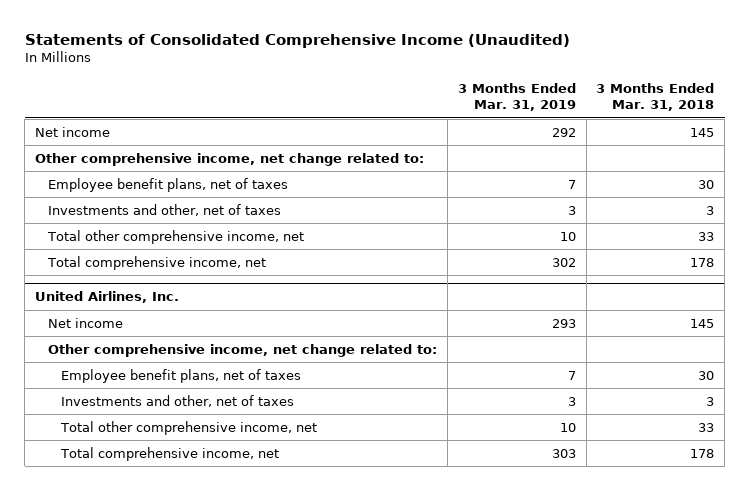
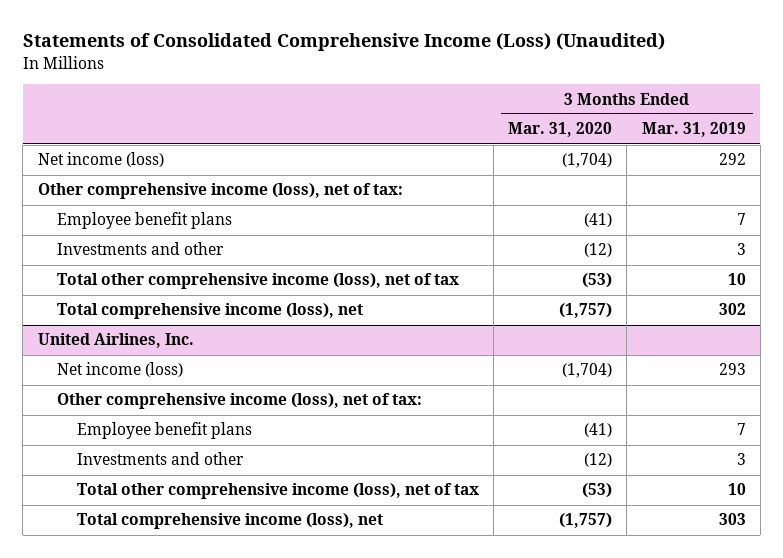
[24,33,570,48] Statements of Consolidated Comprehensive Income (Unaudited) -> [22,33,665,52] Statements of Consolidated Comprehensive Income (Loss) (Unaudited)
[596,82,715,112] 3 Months Ended Mar. 31, 2018 -> none
none -> [508,122,613,138] Mar. 31, 2020
[34,126,110,137] Net income -> [37,152,164,168] Net income (loss)
[34,152,424,166] Other comprehensive income, net change related to: -> [37,183,403,200] Other comprehensive income (loss), net of tax:
[48,177,289,192] Employee benefit plans, net of taxes -> [57,212,233,230] Employee benefit plans
[48,203,282,216] Investments and other, net of taxes -> [57,242,225,256] Investments and other
[47,229,305,244] Total other comprehensive income, net -> [57,273,460,290] Total other comprehensive income (loss), net of tax
[47,255,267,270] Total comprehensive income, net -> [57,303,364,320] Total comprehensive income (loss), net
[48,317,124,328] Net income -> [57,362,184,378] Net income (loss)
[48,343,438,357] Other comprehensive income, net change related to: -> [57,393,423,410] Other comprehensive income (loss), net of tax:
[61,368,302,383] Employee benefit plans, net of taxes -> [76,422,252,440] Employee benefit plans
[61,394,295,407] Investments and other, net of taxes -> [76,452,244,466] Investments and other
[60,420,318,435] Total other comprehensive income, net -> [76,483,479,500] Total other comprehensive income (loss), net of tax
[60,446,280,461] Total comprehensive income, net -> [76,513,383,530] Total comprehensive income (loss), net

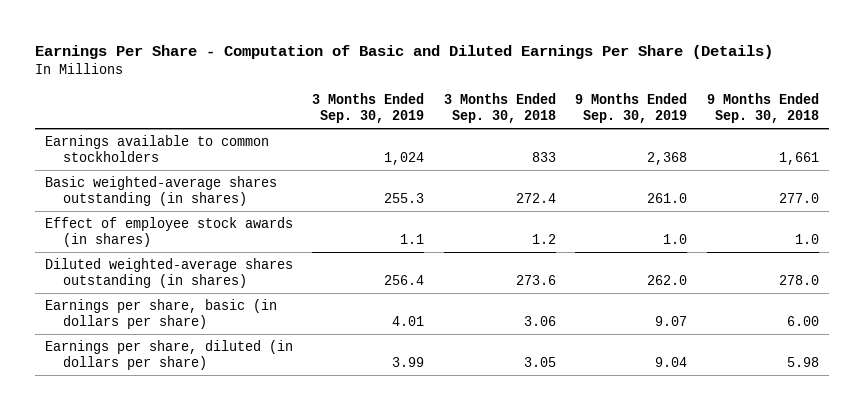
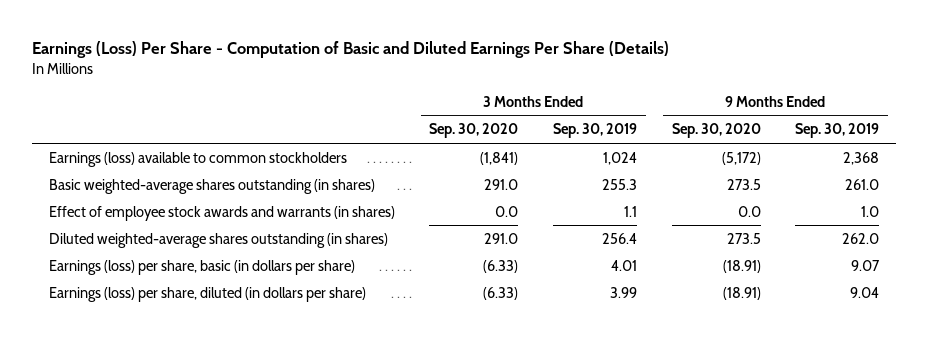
[35,44,774,59] Earnings Per Share - Computation of Basic and Diluted Earnings Per Share (Details) -> [31,41,669,59] Earnings (Loss) Per Share - Computation of Basic and Diluted Earnings Per Share (Details)
[443,93,556,124] 3 Months Ended Sep. 30, 2018 -> none
[706,93,819,124] 9 Months Ended Sep. 30, 2018 -> none
none -> [429,123,519,139] Sep. 30, 2020
none -> [671,123,761,139] Sep. 30, 2020
[44,134,269,162] Earnings available to common stockholders -> [48,151,347,167] Earnings (loss) available to common stockholders
[44,216,293,247] Effect of employee stock awards (in shares) -> [48,205,395,221] Effect of employee stock awards and warrants (in shares)
[44,298,277,329] Earnings per share, basic (in dollars per share) -> [48,259,355,275] Earnings (loss) per share, basic (in dollars per share)
[44,339,293,370] Earnings per share, diluted (in dollars per share) -> [48,286,366,302] Earnings (loss) per share, diluted (in dollars per share)

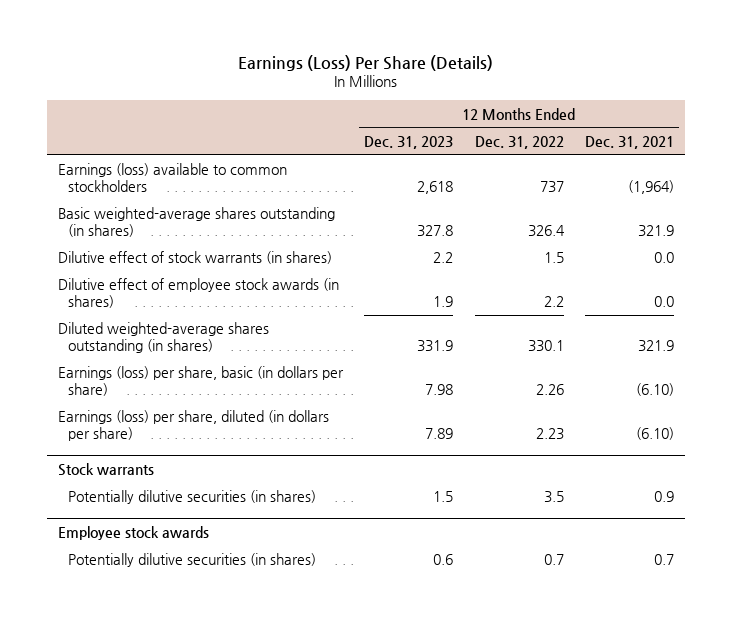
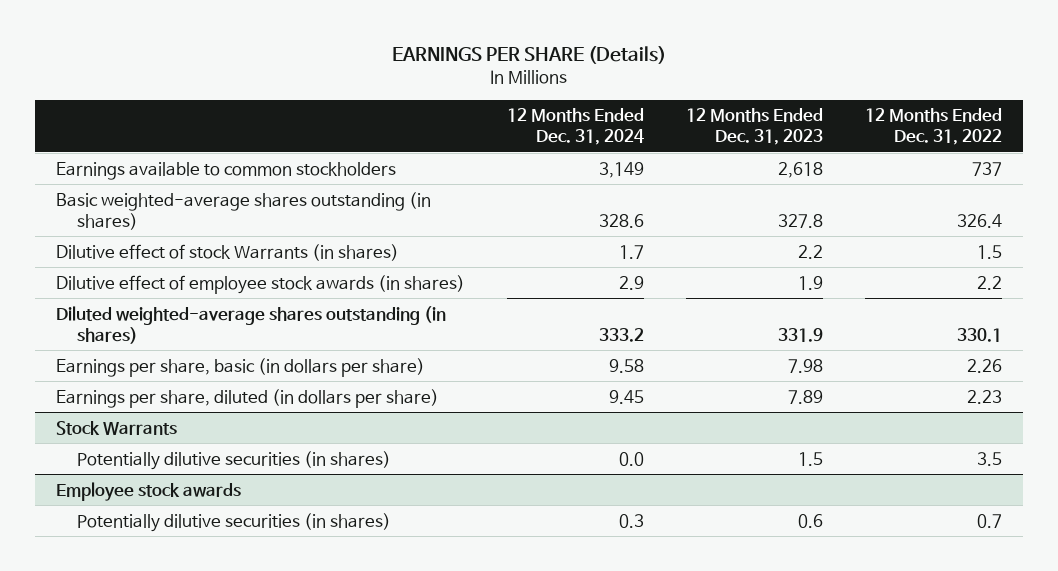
[237,55,493,72] Earnings (Loss) Per Share (Details) -> [391,45,666,64] EARNINGS PER SHARE (Details)
[585,135,675,149] Dec. 31, 2021 -> none
none -> [506,108,644,146] 12 Months Ended Dec. 31, 2024
[57,163,287,193] Earnings (loss) available to common stockholders -> [55,161,396,180] Earnings available to common stockholders
[57,251,332,265] Dilutive effect of stock warrants (in shares) -> [55,243,399,261] Dilutive effect of stock Warrants (in shares)
[57,366,344,397] Earnings (loss) per share, basic (in dollars per share) -> [55,357,425,377] Earnings per share, basic (in dollars per share)
[57,410,329,442] Earnings (loss) per share, diluted (in dollars per share) -> [55,388,439,408] Earnings per share, diluted (in dollars per share)
[57,462,154,476] Stock warrants -> [55,420,177,435] Stock Warrants

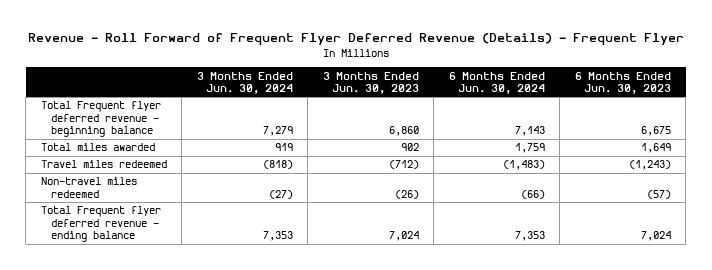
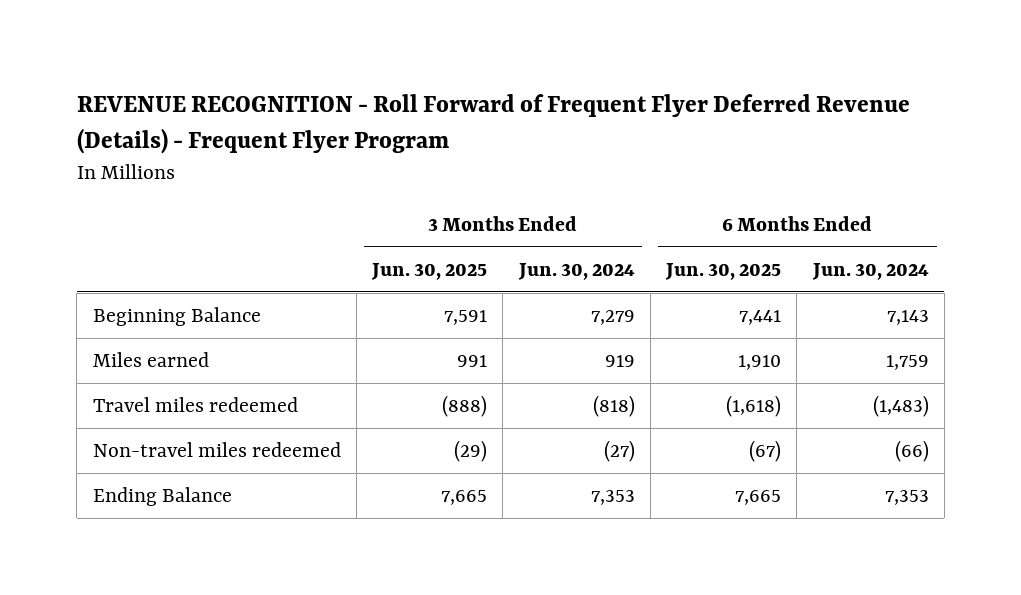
[27,33,684,46] Revenue - Roll Forward of Frequent Flyer Deferred Revenue (Details) - Frequent Flyer -> [76,94,910,154] REVENUE RECOGNITION - Roll Forward of Frequent Flyer Deferred Revenue (Details) - Frequent Flyer Program
[322,71,419,95] 3 Months Ended Jun. 30, 2023 -> none
[574,71,671,95] 6 Months Ended Jun. 30, 2023 -> none
none -> [371,262,488,280] Jun. 30, 2025
none -> [665,262,782,280] Jun. 30, 2025
[40,101,161,138] Total Frequent flyer deferred revenue - beginning balance -> [92,307,261,327] Beginning Balance
[40,143,155,152] Total miles awarded -> [92,352,209,368] Miles earned
[40,206,161,243] Total Frequent flyer deferred revenue - ending balance -> [92,487,232,507] Ending Balance

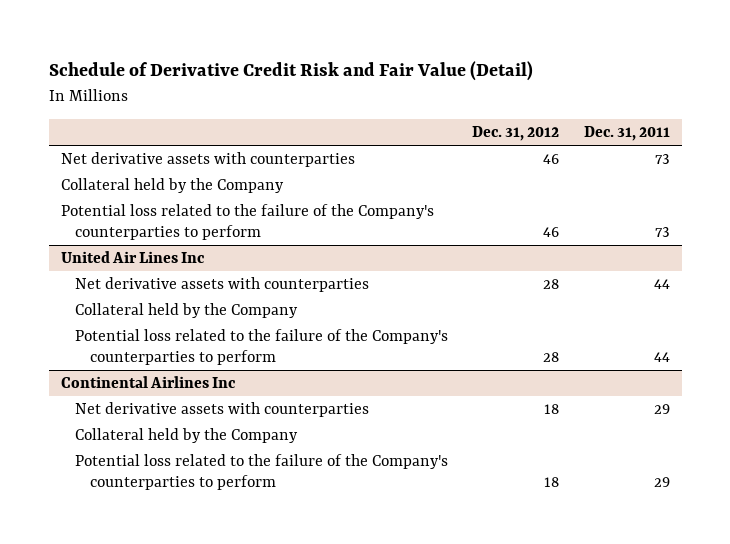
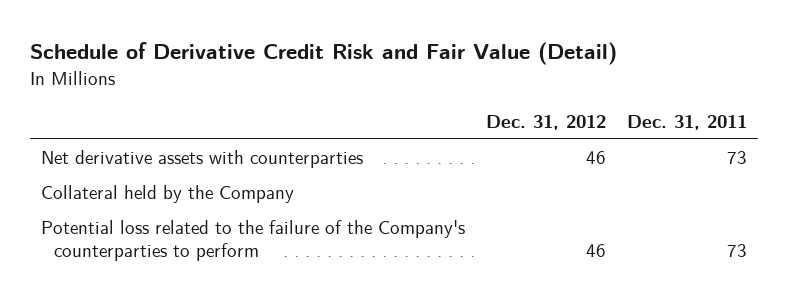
[60,251,204,264] United Air Lines Inc -> none
[75,277,370,293] Net derivative assets with counterparties -> none
[75,303,299,319] Collateral held by the Company -> none
[75,329,449,366] Potential loss related to the failure of the Company's counterparties to perform -> none
[60,376,235,389] Continental Airlines Inc -> none
[75,402,370,418] Net derivative assets with counterparties -> none
[75,428,299,444] Collateral held by the Company -> none
[75,454,449,491] Potential loss related to the failure of the Company's counterparties to perform -> none

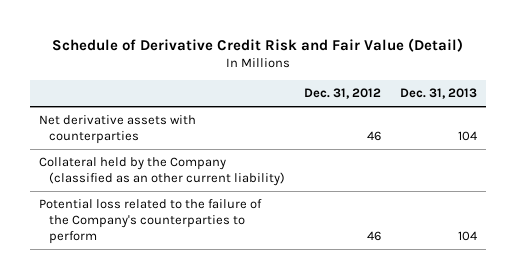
[627,114,748,130] Dec. 31, 2011 -> none
none -> [399,88,477,100] Dec. 31, 2013
[40,185,294,204] Collateral held by the Company -> [39,157,286,187] Collateral held by the Company (classified as an other current liability)

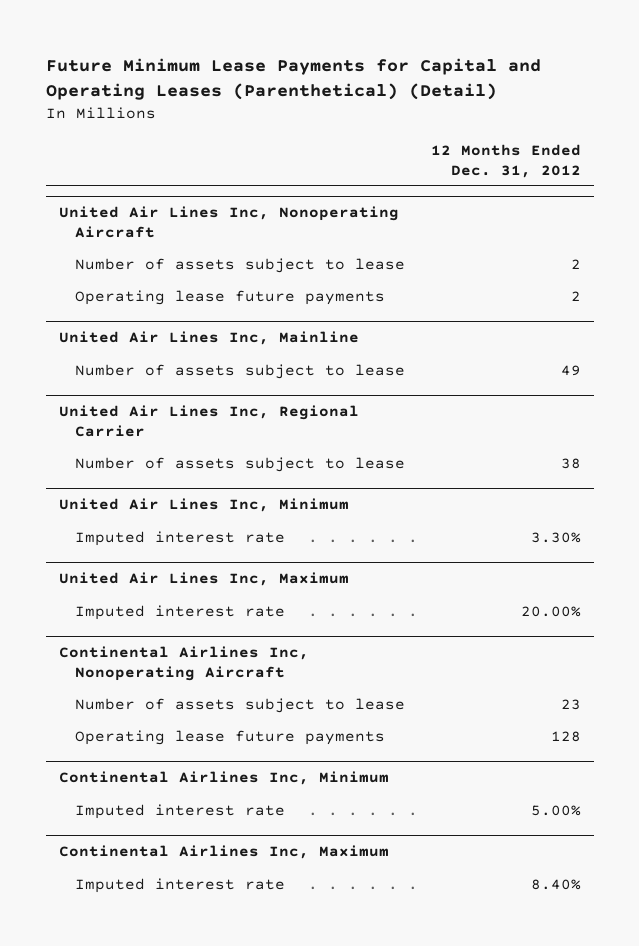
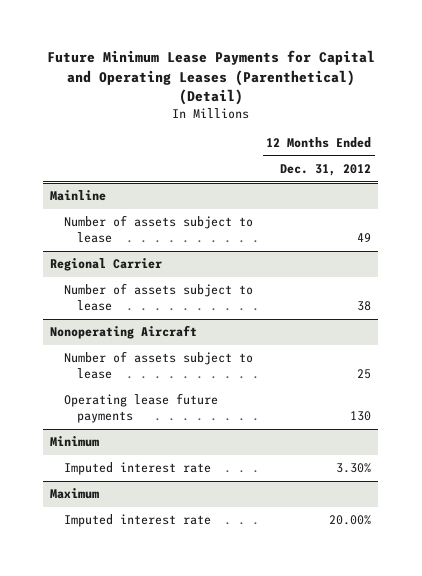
[58,206,399,238] United Air Lines Inc, Nonoperating Aircraft -> none
[75,257,406,273] Number of assets subject to lease -> none
[75,289,386,305] Operating lease future payments -> none
[58,331,359,346] United Air Lines Inc, Mainline -> none
none -> [50,190,107,202] Mainline
[58,405,359,437] United Air Lines Inc, Regional Carrier -> none
none -> [50,258,163,272] Regional Carrier
[58,498,349,513] United Air Lines Inc, Minimum -> none
none -> [50,325,198,340] Nonoperating Aircraft
none -> [63,351,253,380] Number of assets subject to lease
none -> [63,393,218,424] Operating lease future payments
none -> [50,436,100,448] Minimum
[58,572,349,587] United Air Lines Inc, Maximum -> none
none -> [50,488,100,500] Maximum
[58,646,309,681] Continental Airlines Inc, Nonoperating Aircraft -> none
[75,697,406,713] Number of assets subject to lease -> none
[75,729,386,745] Operating lease future payments -> none
[58,771,389,786] Continental Airlines Inc, Minimum -> none
[75,803,286,819] Imputed interest rate -> none
[58,845,389,860] Continental Airlines Inc, Maximum -> none
[75,877,286,893] Imputed interest rate -> none

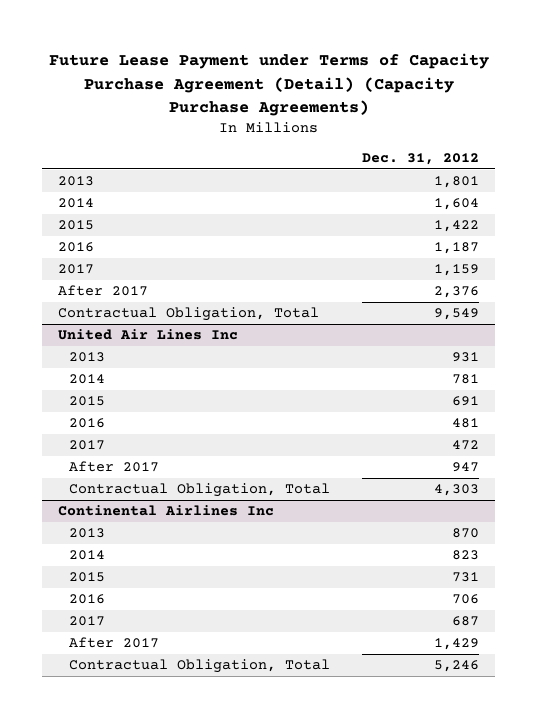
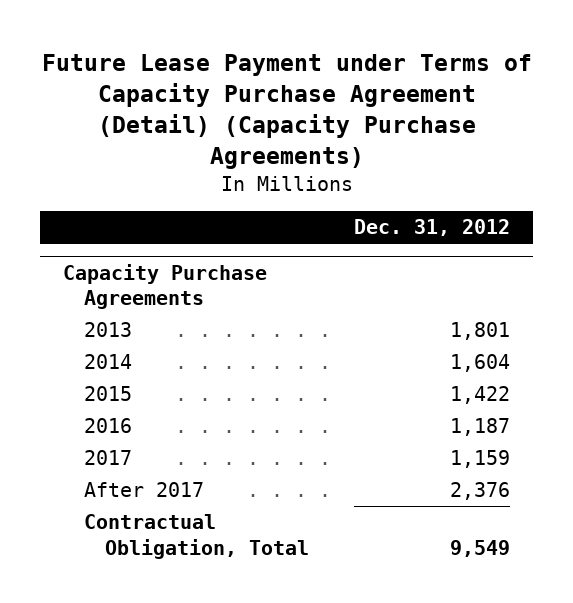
none -> [63,263,268,310] Capacity Purchase Agreements
[58,329,239,341] United Air Lines Inc -> none
[68,352,105,363] 2013 -> none
[68,374,105,385] 2014 -> none
[68,396,105,407] 2015 -> none
[68,418,105,429] 2016 -> none
[68,440,105,451] 2017 -> none
[68,461,159,473] After 2017 -> none
[68,483,330,498] Contractual Obligation, Total -> none
[58,505,275,517] Continental Airlines Inc -> none
[68,528,105,539] 2013 -> none
[68,550,105,561] 2014 -> none
[68,572,105,583] 2015 -> none
[68,594,105,605] 2016 -> none
[68,616,105,627] 2017 -> none
[68,637,159,649] After 2017 -> none
[68,659,330,674] Contractual Obligation, Total -> none

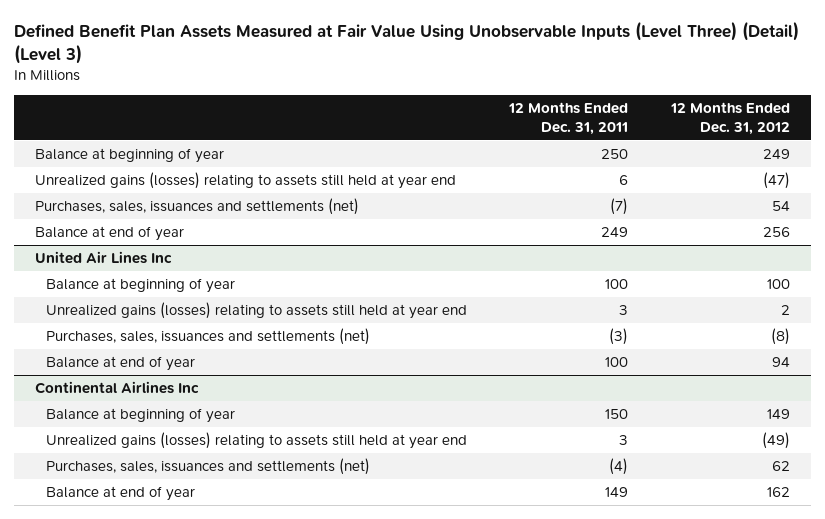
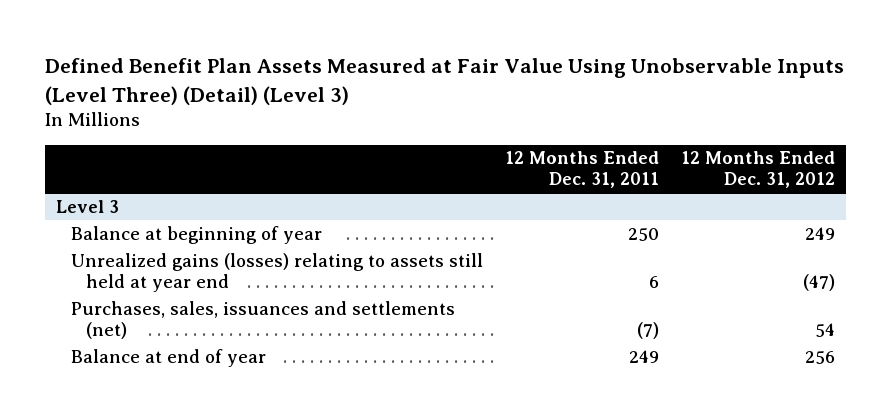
none -> [55,199,119,213] Level 3
[35,251,173,265] United Air Lines Inc -> none
[45,278,235,294] Balance at beginning of year -> none
[45,302,467,320] Unrealized gains (losses) relating to assets still held at year end -> none
[45,328,370,346] Purchases, sales, issuances and settlements (net) -> none
[45,356,195,372] Balance at end of year -> none
[35,381,200,395] Continental Airlines Inc -> none
[45,408,235,424] Balance at beginning of year -> none
[45,432,467,450] Unrealized gains (losses) relating to assets still held at year end -> none
[45,458,370,476] Purchases, sales, issuances and settlements (net) -> none
[45,486,195,502] Balance at end of year -> none

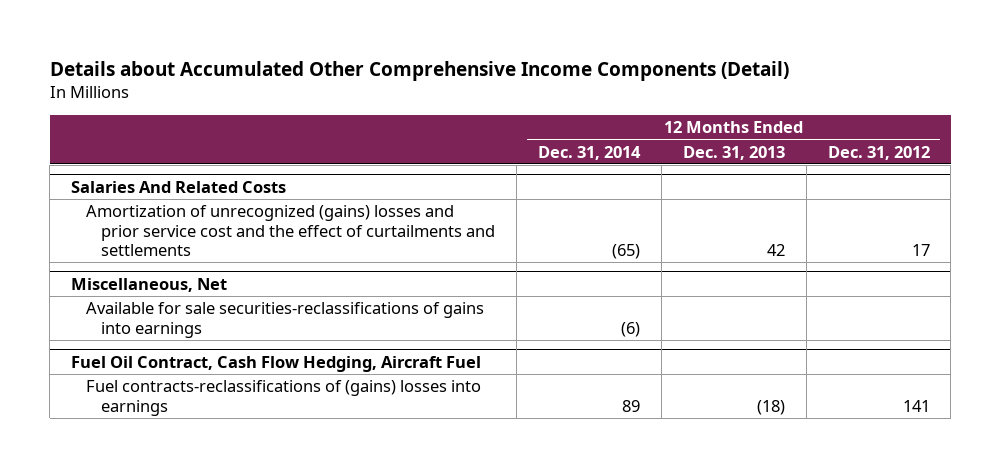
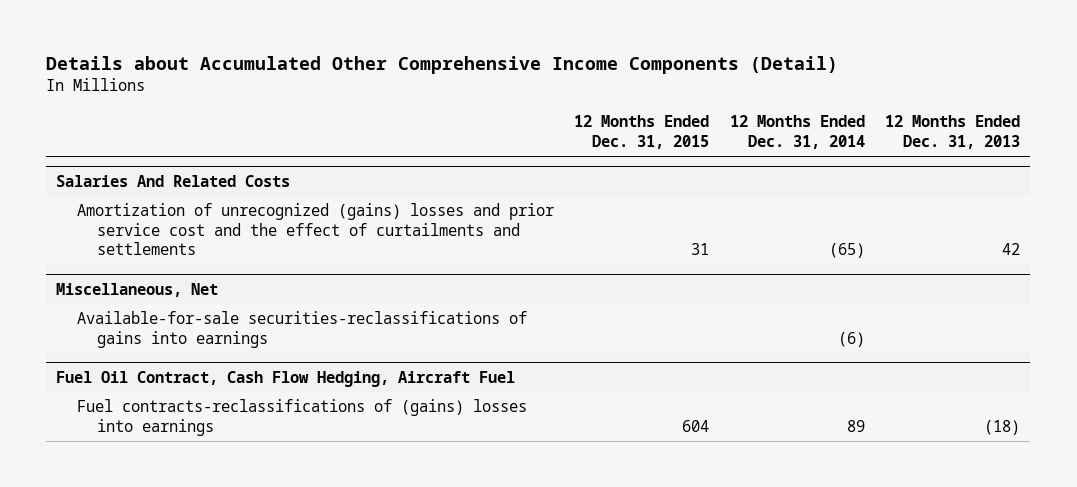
[827,145,930,160] Dec. 31, 2012 -> none
none -> [574,115,710,149] 12 Months Ended Dec. 31, 2015
[86,302,485,338] Available for sale securities-reclassifications of gains into earnings -> [76,311,527,348] Available-for-sale securities-reclassifications of gains into earnings

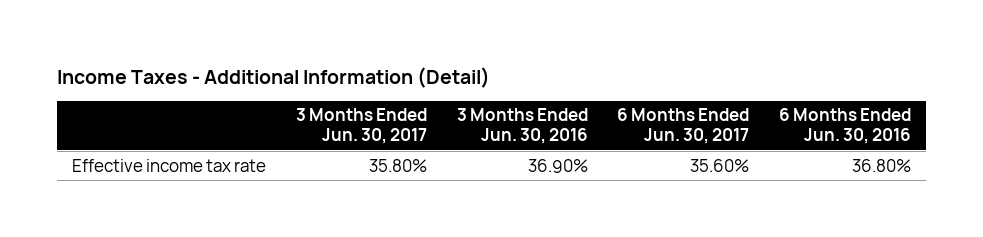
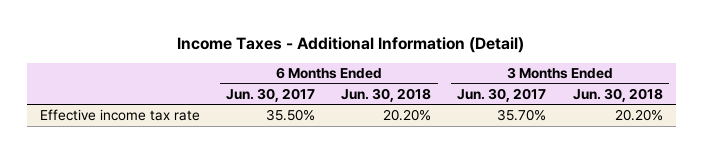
[456,108,588,145] 3 Months Ended Jun. 30, 2016 -> none
[779,108,912,145] 6 Months Ended Jun. 30, 2016 -> none
none -> [341,87,432,102] Jun. 30, 2018
none -> [572,87,663,102] Jun. 30, 2018
[368,158,427,172] 35.80% -> [497,109,547,122] 35.70%
[690,158,750,172] 35.60% -> [266,109,316,122] 35.50%

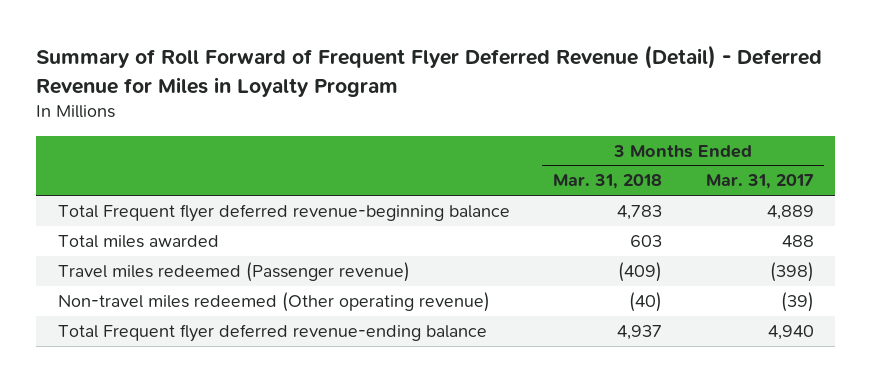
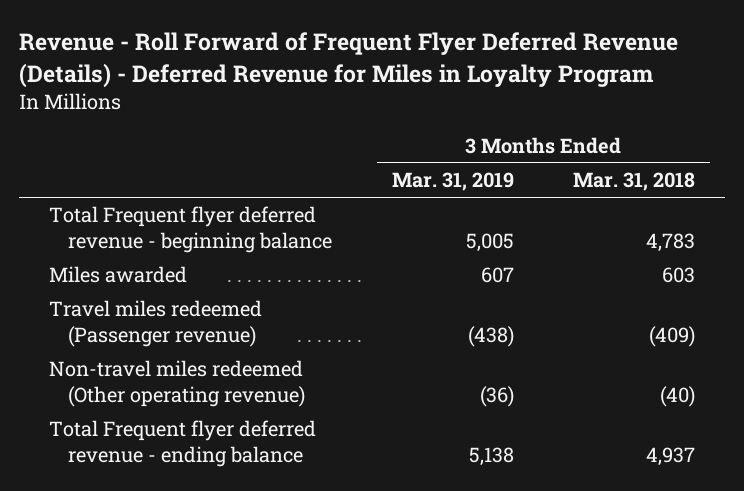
[36,45,823,97] Summary of Roll Forward of Frequent Flyer Deferred Revenue (Detail) - Deferred Revenue for Miles in Loyalty Program -> [19,32,679,88] Revenue - Roll Forward of Frequent Flyer Deferred Revenue (Details) - Deferred Revenue for Miles in Loyalty Program
[705,174,814,190] Mar. 31, 2017 -> none
none -> [391,172,514,192] Mar. 31, 2019
[57,204,510,223] Total Frequent flyer deferred revenue-beginning balance -> [48,206,333,254] Total Frequent flyer deferred revenue - beginning balance
[57,235,219,249] Total miles awarded -> [48,266,187,284] Miles awarded
[57,324,487,343] Total Frequent flyer deferred revenue-ending balance -> [48,420,316,468] Total Frequent flyer deferred revenue - ending balance

